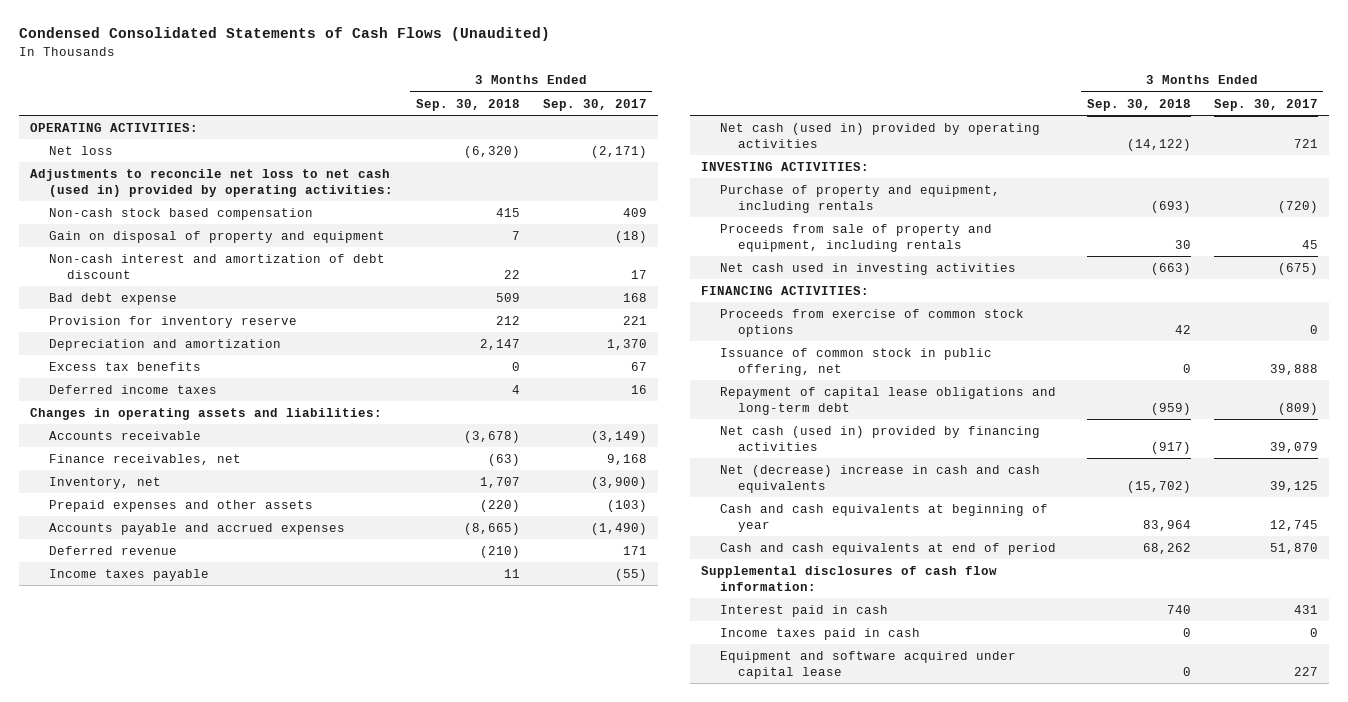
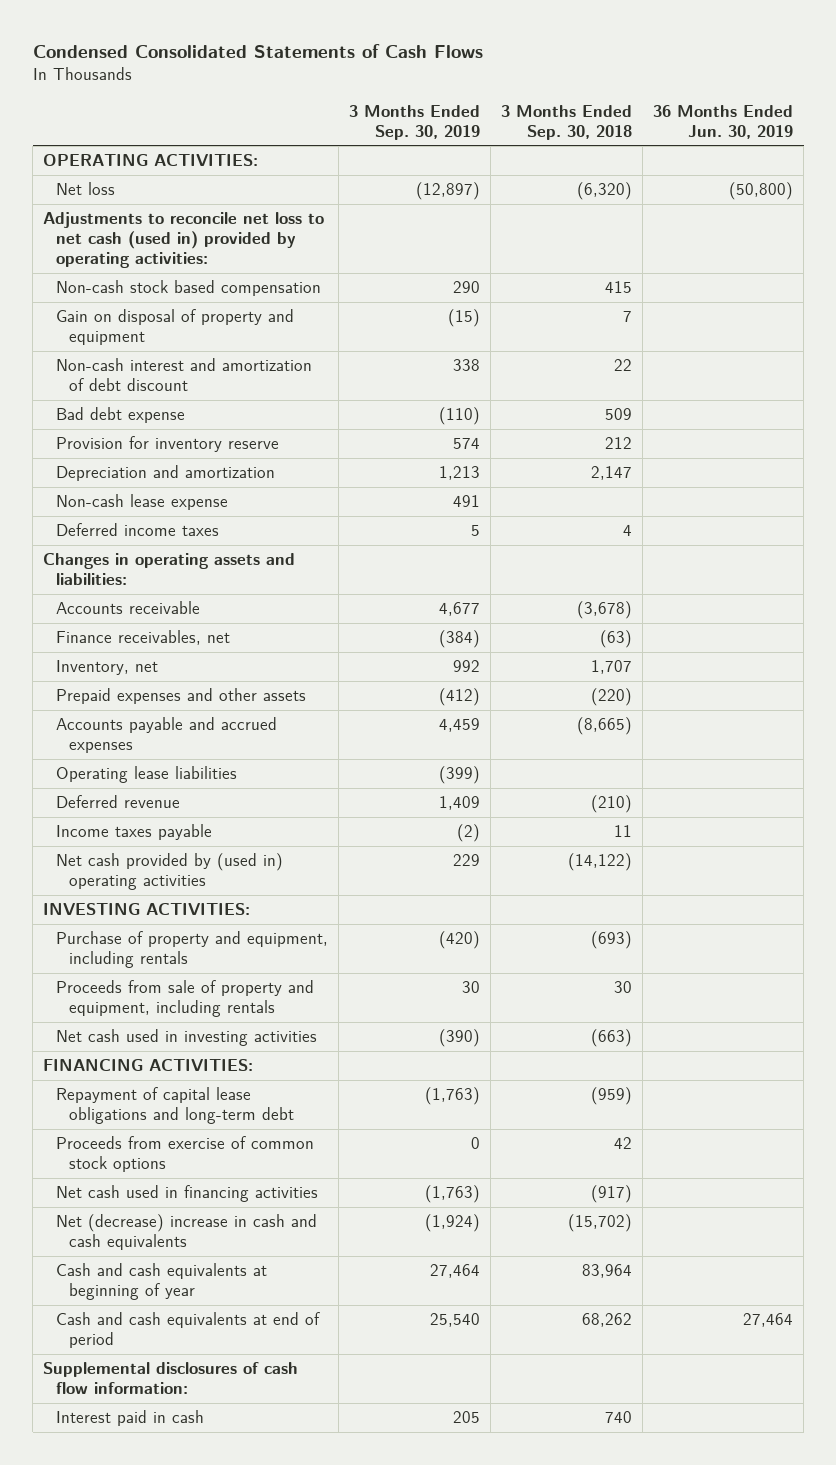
[18,27,550,42] Condensed Consolidated Statements of Cash Flows (Unaudited) -> [32,44,483,59] Condensed Consolidated Statements of Cash Flows
[542,98,647,111] Sep. 30, 2017 -> none
none -> [349,104,481,140] 3 Months Ended Sep. 30, 2019
none -> [653,104,794,139] 36 Months Ended Jun. 30, 2019
[48,361,201,371] Excess tax benefits -> none
none -> [56,494,229,511] Non-cash lease expense
none -> [56,766,238,784] Operating lease liabilities
[719,122,1040,148] Net cash (used in) provided by operating activities -> [56,853,284,890] Net cash provided by (used in) operating activities
[719,347,992,376] Issuance of common stock in public offering, net -> none
[719,308,1024,337] Proceeds from exercise of common stock options -> [56,1136,315,1172] Proceeds from exercise of common stock options
[719,425,1040,451] Net cash (used in) provided by financing activities -> [56,1185,319,1203] Net cash used in financing activities
[719,627,920,640] Income taxes paid in cash -> none
[719,650,1016,679] Equipment and software acquired under capital lease -> none

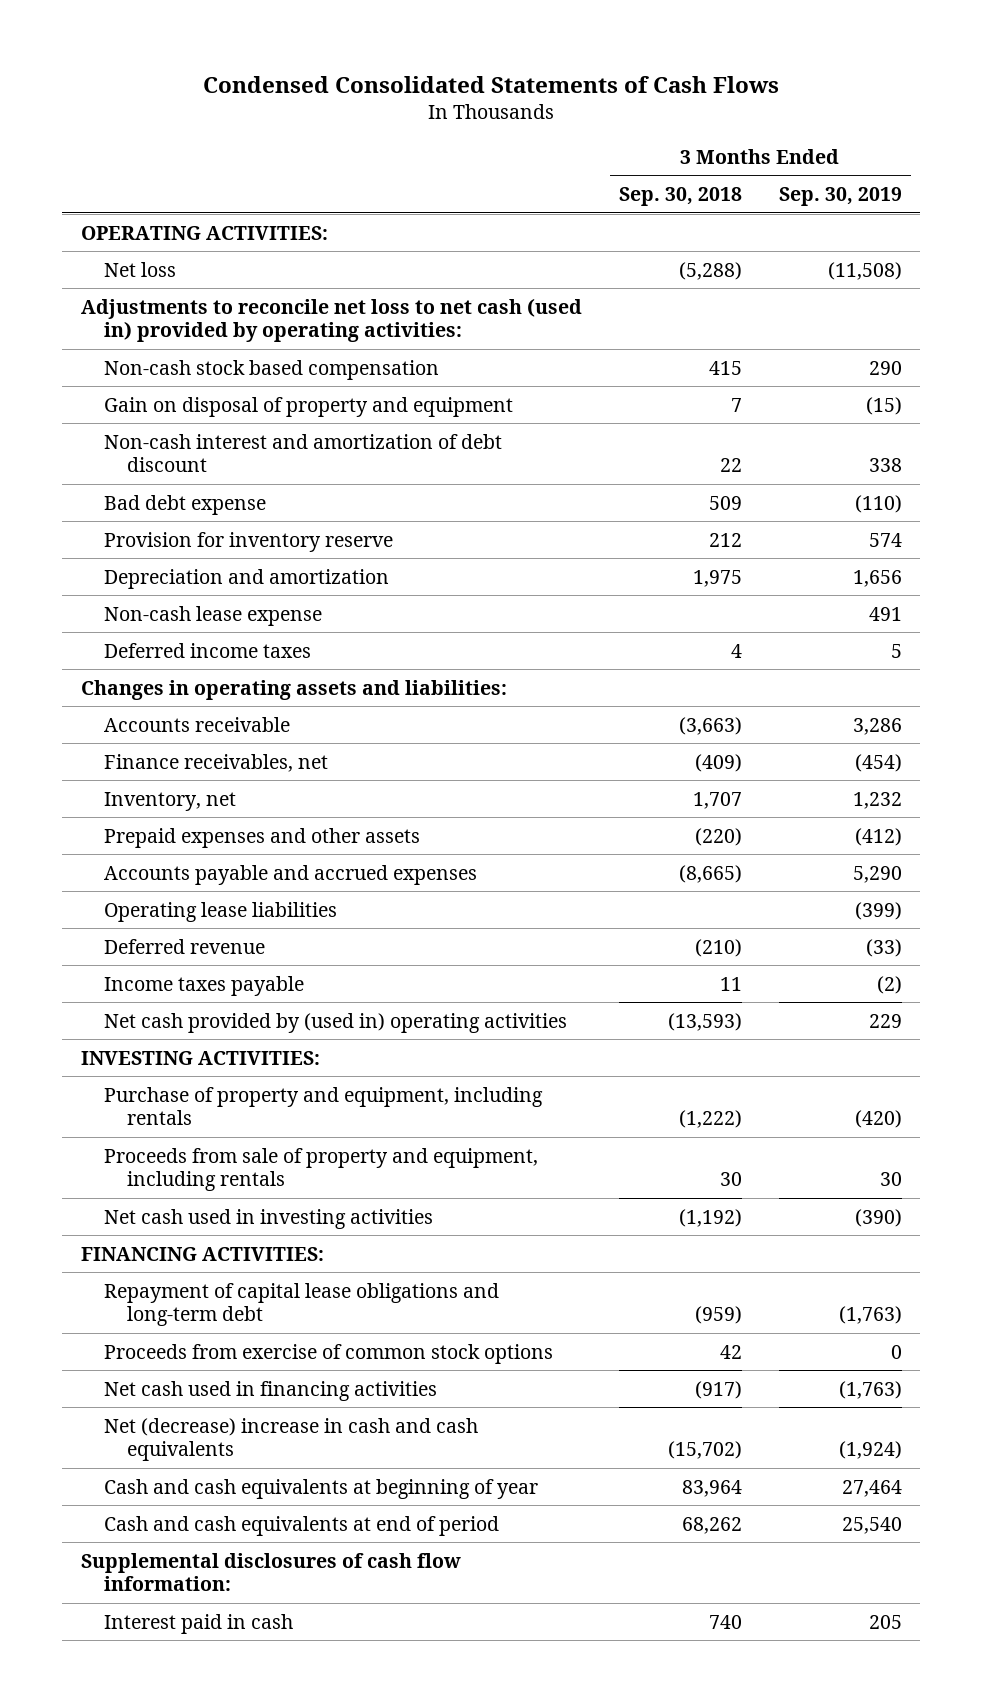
[653,104,794,139] 36 Months Ended Jun. 30, 2019 -> none
[416,182,481,201] (12,897) -> [827,261,902,280] (11,508)
[577,182,633,201] (6,320) -> [678,261,742,280] (5,288)
[439,466,481,481] 1,213 -> [852,569,902,587] 1,656
[591,466,633,481] 2,147 -> [692,569,742,587] 1,975
[439,602,481,617] 4,677 -> [852,717,902,735] 3,286
[577,601,633,620] (3,678) -> [678,716,742,735] (3,663)
[439,630,481,649] (384) -> [854,753,902,772] (454)
[600,630,633,649] (63) -> [694,753,742,772] (409)
[453,660,481,673] 992 -> [852,791,902,809] 1,232
[439,718,481,733] 4,459 -> [852,865,902,883] 5,290
[439,796,481,811] 1,409 -> [865,938,902,957] (33)
[568,853,633,872] (14,122) -> [667,1012,742,1031] (13,593)
[591,931,633,950] (693) -> [678,1110,742,1129] (1,222)
[591,1029,633,1048] (663) -> [678,1208,742,1227] (1,192)

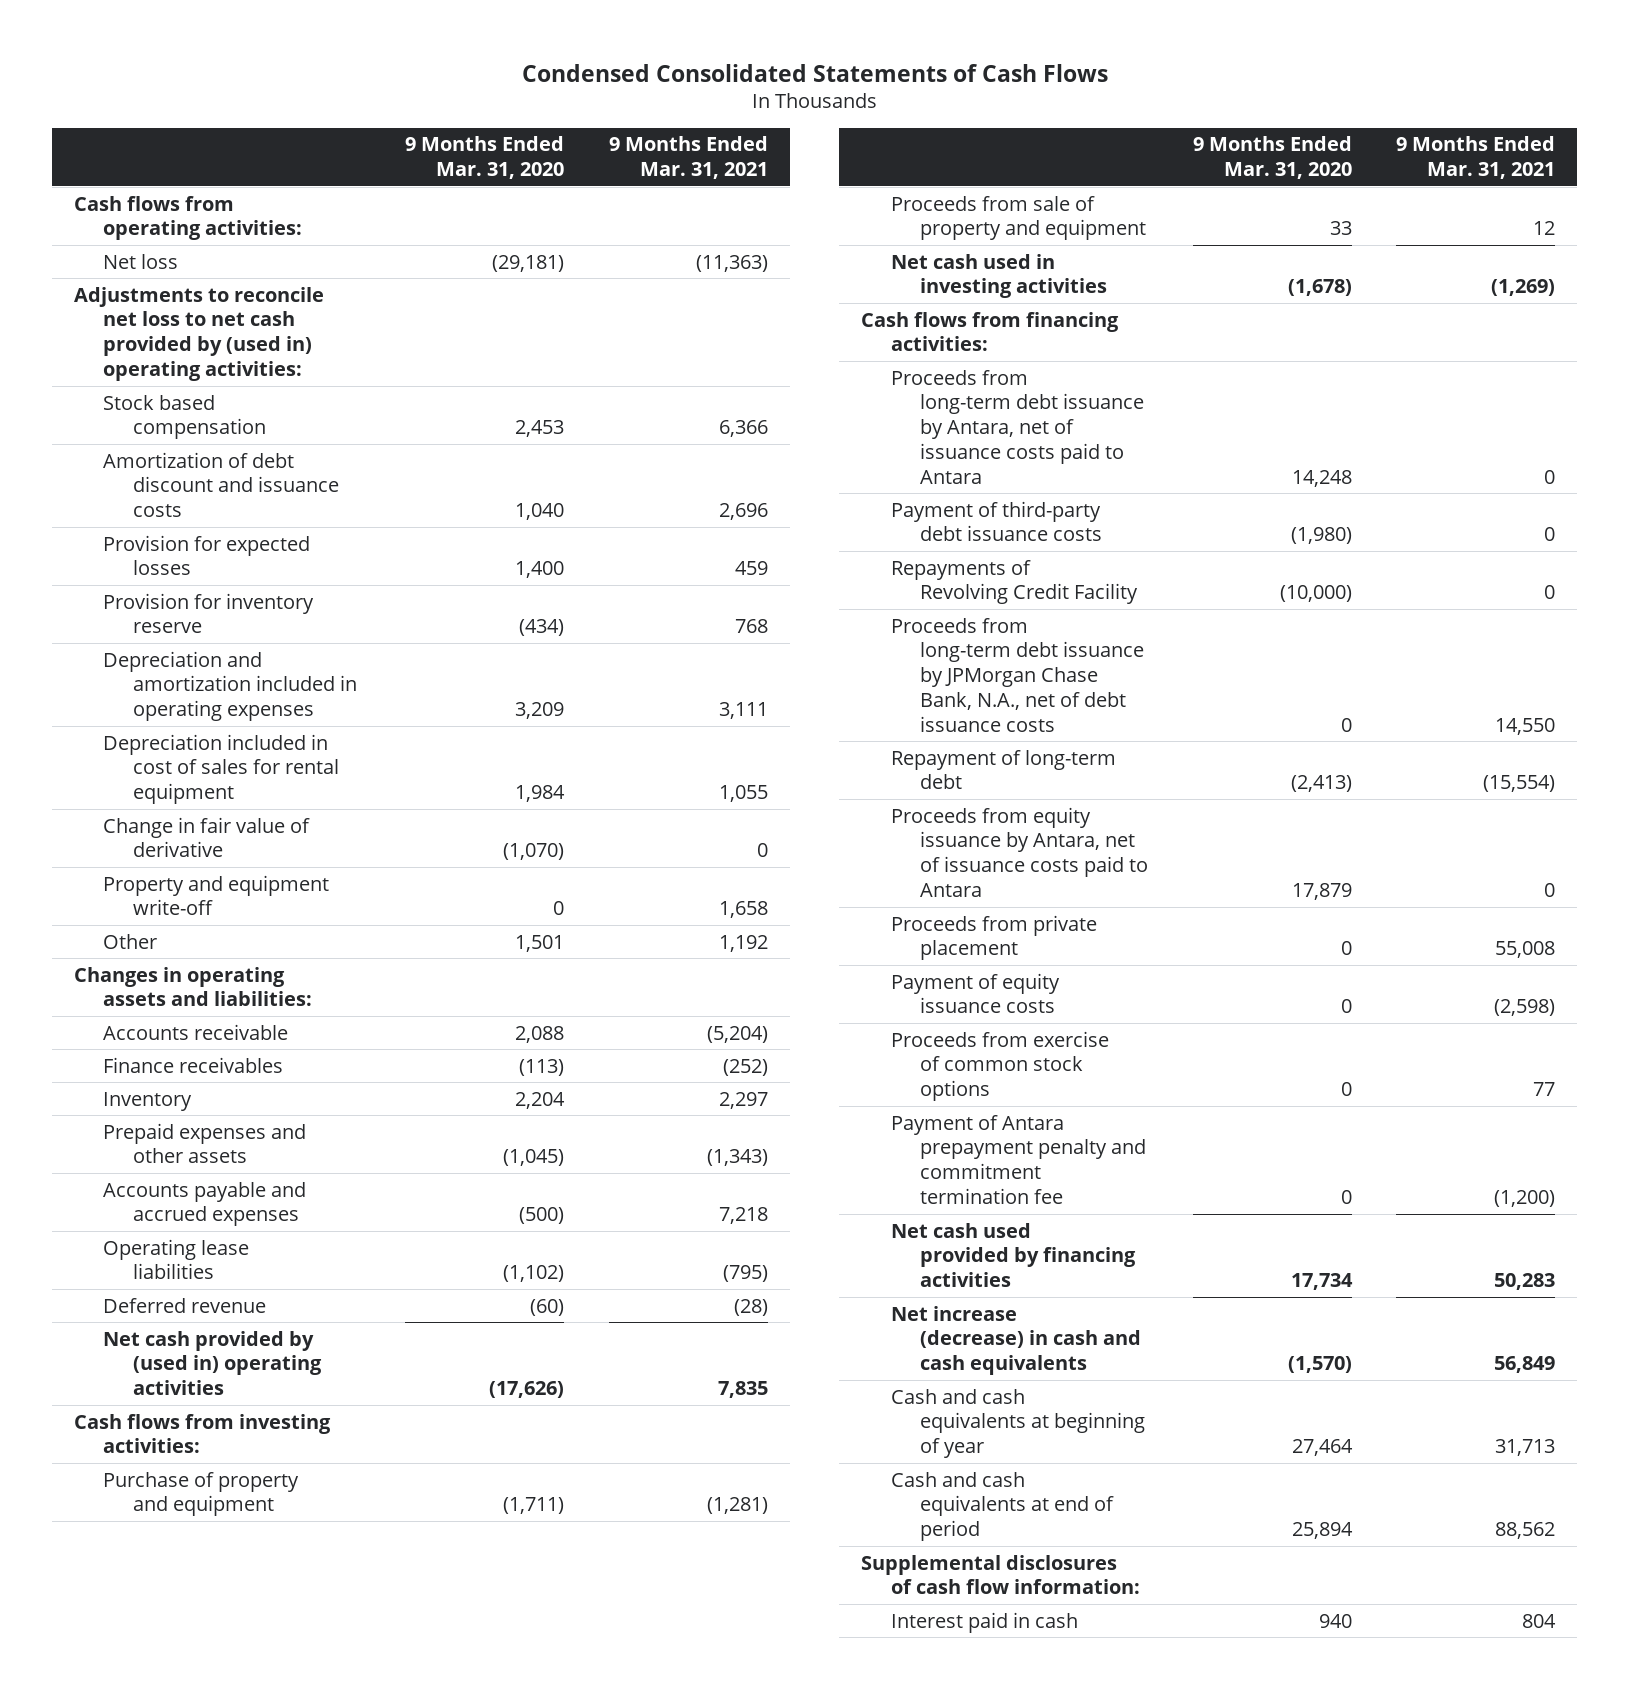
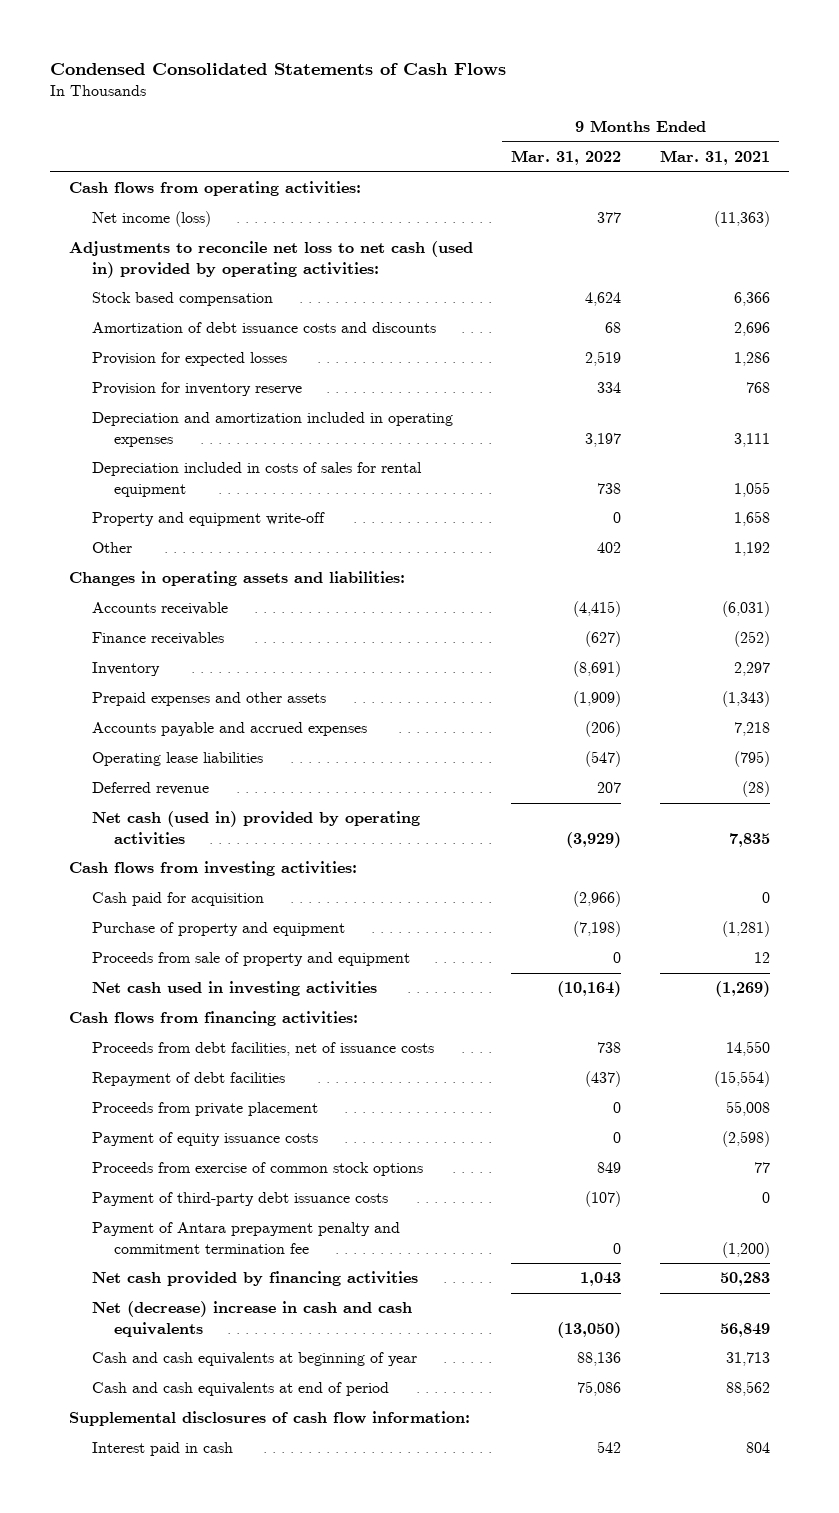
[405,136,565,180] 9 Months Ended Mar. 31, 2020 -> none
none -> [511,150,622,166] Mar. 31, 2022
[103,253,179,269] Net loss -> [91,211,211,228] Net income (loss)
[74,286,325,381] Adjustments to reconcile net loss to net cash provided by (used in) operating activities: -> [69,241,474,278] Adjustments to reconcile net loss to net cash (used in) provided by operating activities:
[103,451,339,518] Amortization of debt discount and issuance costs -> [91,322,436,334] Amortization of debt issuance costs and discounts
[734,561,768,576] 459 -> [733,352,770,367] 1,286
[103,816,311,858] Change in fair value of derivative -> none
[103,733,339,805] Depreciation included in cost of sales for rental equipment -> [91,462,422,497] Depreciation included in costs of sales for rental equipment
[706,1025,768,1043] (5,204) -> [721,601,770,618] (6,031)
[103,1330,322,1396] Net cash provided by (used in) operating activities -> [91,811,420,845] Net cash (used in) provided by operating activities
none -> [91,892,264,907] Cash paid for acquisition
[890,369,1145,484] Proceeds from long-term debt issuance by Antara, net of issuance costs paid to Antara -> none
[890,559,1139,605] Repayments of Revolving Credit Facility -> none
[890,806,1149,897] Proceeds from equity issuance by Antara, net of issuance costs paid to Antara -> none
[890,617,1145,732] Proceeds from long-term debt issuance by JPMorgan Chase Bank, N.A., net of debt issuance costs -> [91,1042,434,1057] Proceeds from debt facilities, net of issuance costs
[890,749,1116,790] Repayment of long-term debt -> [91,1072,285,1087] Repayment of debt facilities
[890,500,1103,542] Payment of third-party debt issuance costs -> [91,1192,388,1207] Payment of third-party debt issuance costs
[890,1222,1137,1288] Net cash used provided by financing activities -> [91,1271,418,1287] Net cash provided by financing activities
[890,1305,1142,1376] Net increase (decrease) in cash and cash equivalents -> [91,1301,412,1337] Net (decrease) increase in cash and cash equivalents

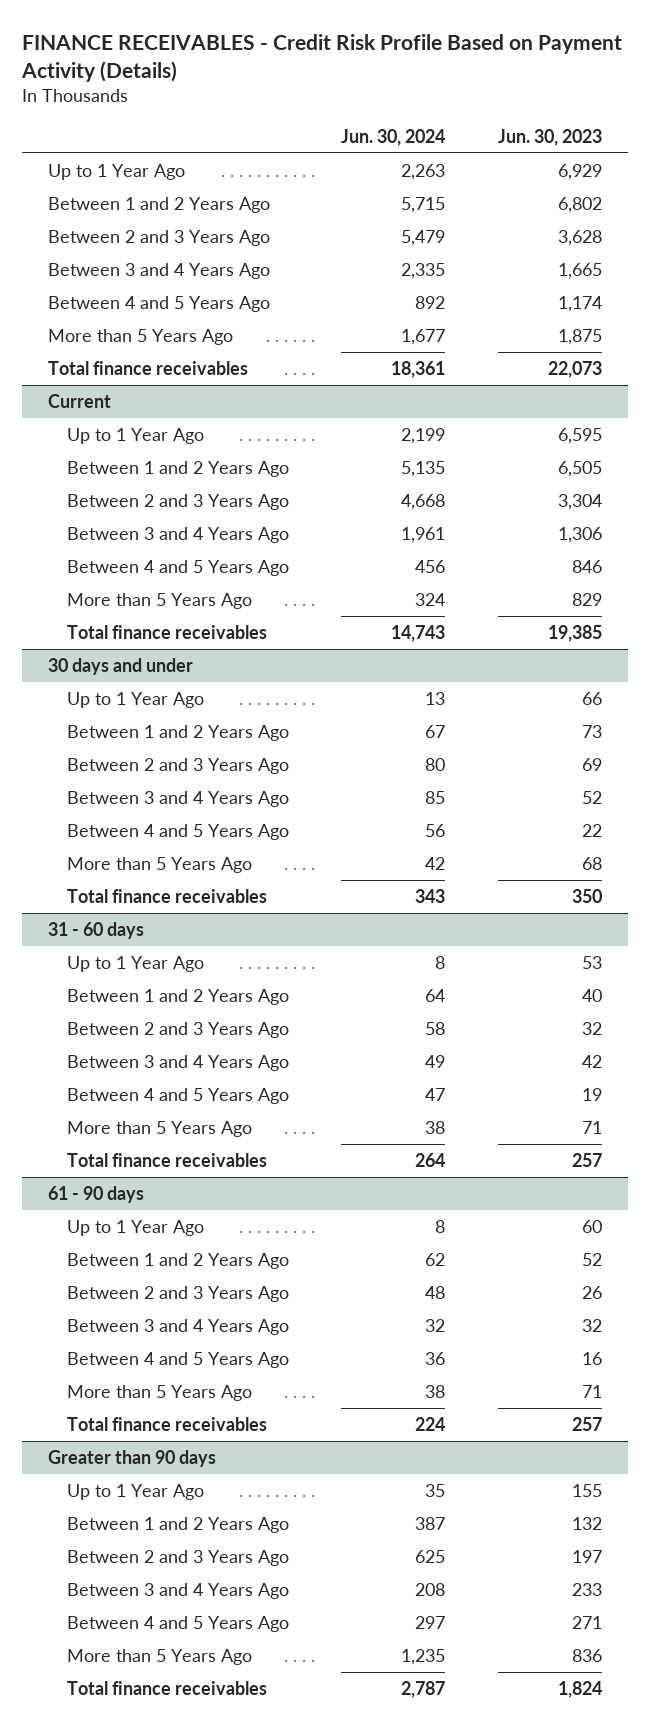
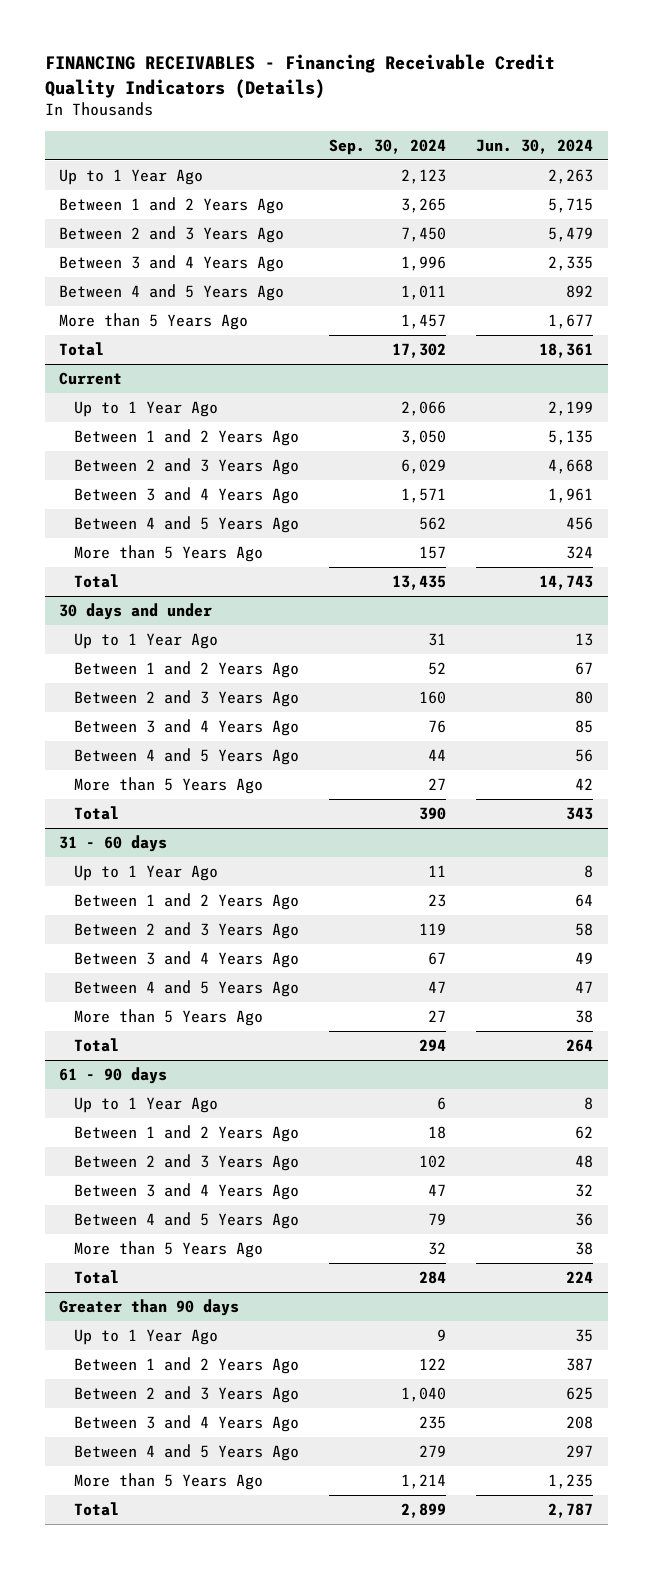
[20,33,622,82] FINANCE RECEIVABLES - Credit Risk Profile Based on Payment Activity (Details) -> [44,54,555,99] FINANCING RECEIVABLES - Financing Receivable Credit Quality Indicators (Details)
[497,128,602,146] Jun. 30, 2023 -> none
none -> [328,138,446,155] Sep. 30, 2024
[48,360,249,375] Total finance receivables -> [59,342,105,357] Total
[66,624,267,639] Total finance receivables -> [73,574,119,589] Total
[66,888,267,903] Total finance receivables -> [73,806,119,821] Total
[66,1152,267,1167] Total finance receivables -> [73,1038,119,1053] Total
[66,1416,267,1431] Total finance receivables -> [73,1270,119,1285] Total
[66,1680,267,1695] Total finance receivables -> [73,1502,119,1517] Total

